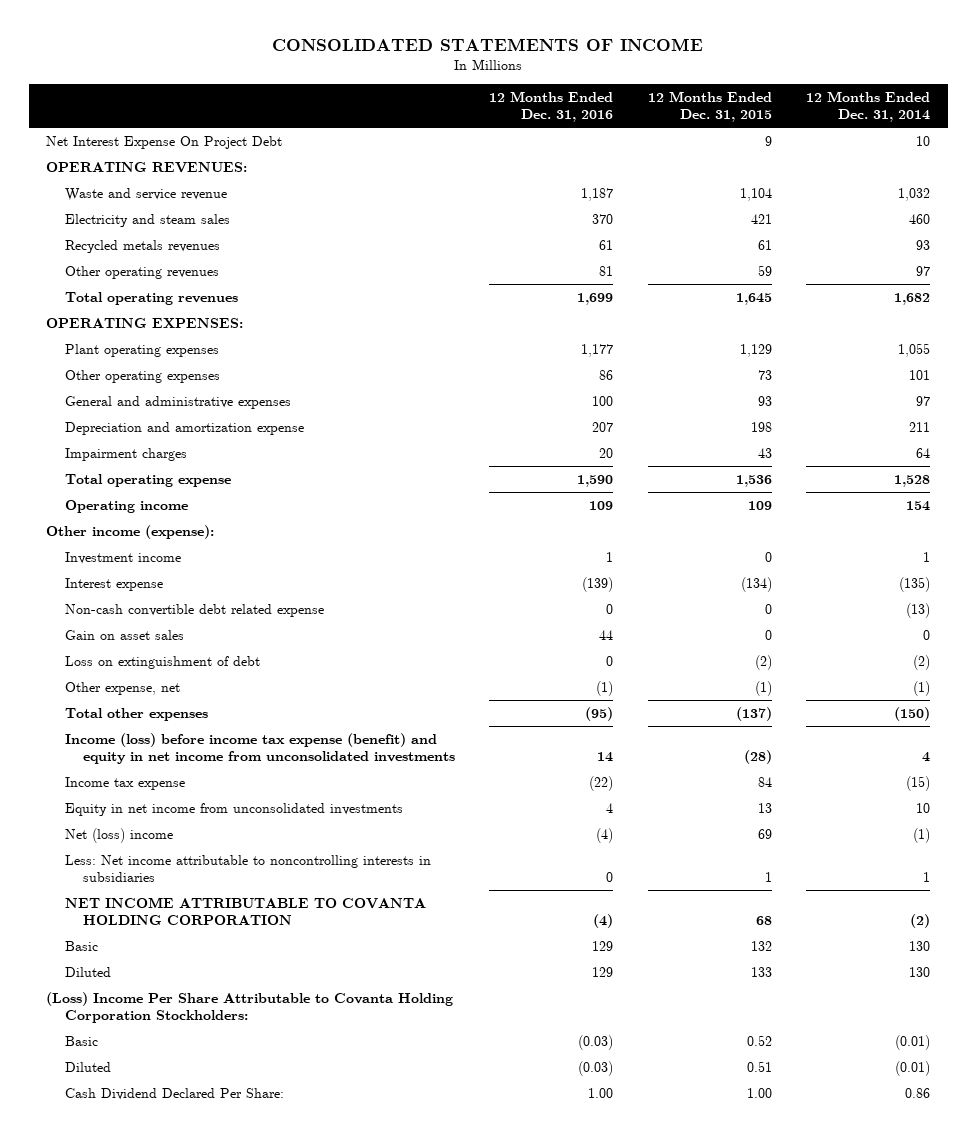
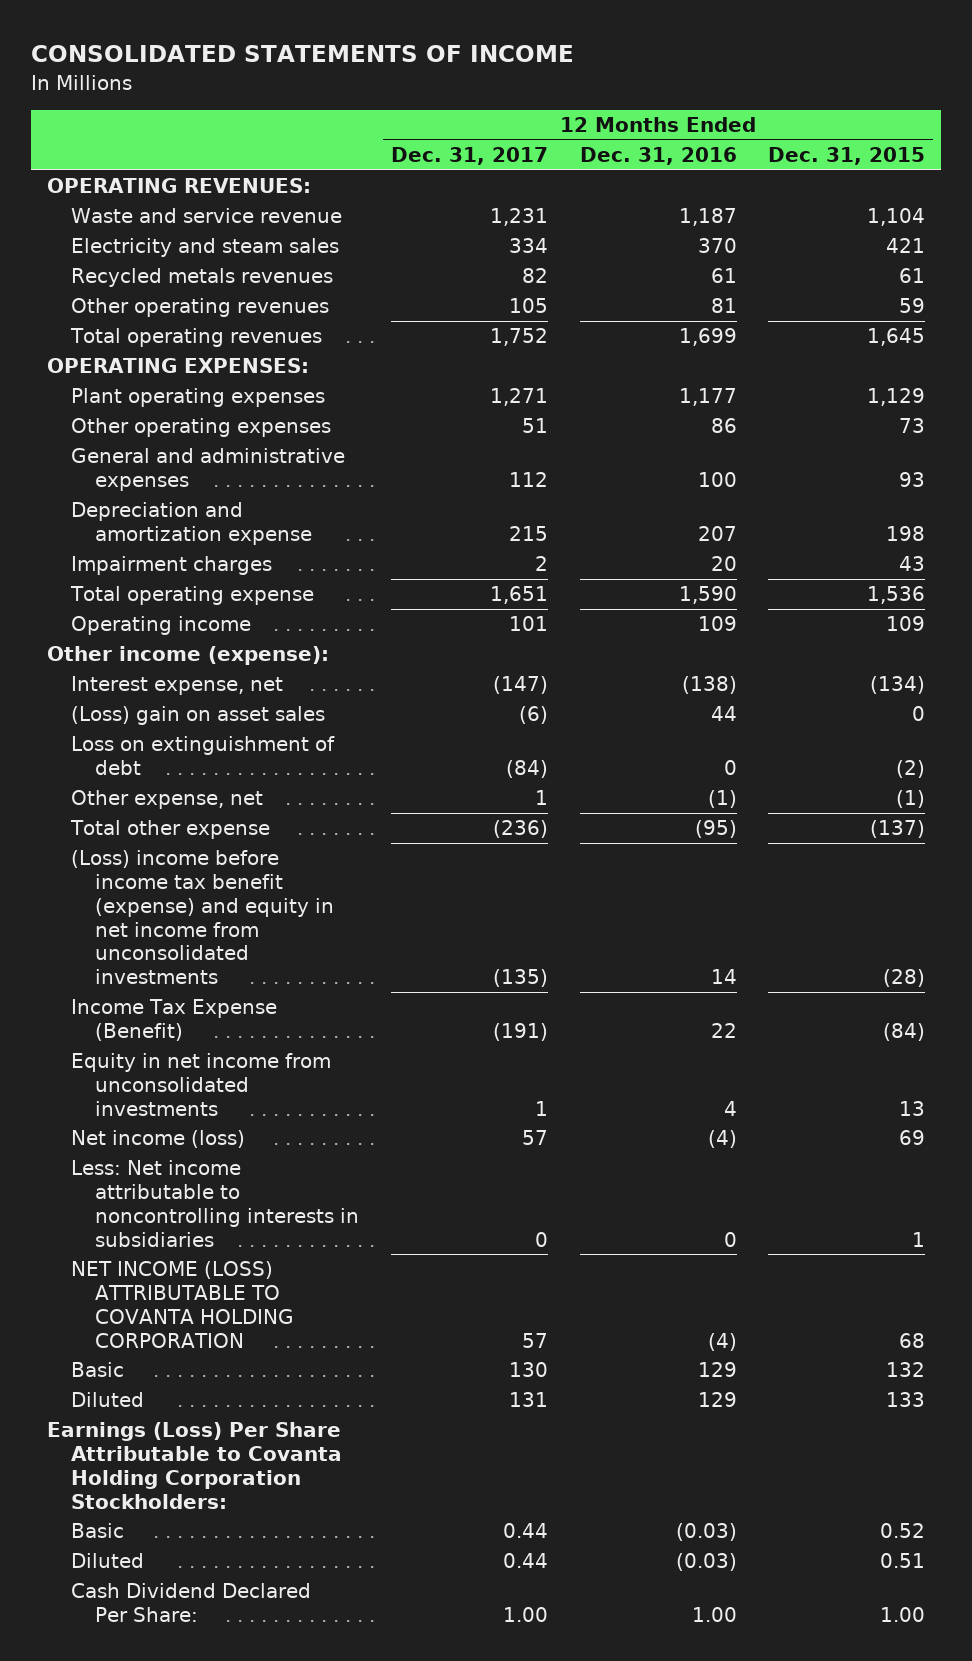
[806,91,931,123] 12 Months Ended Dec. 31, 2014 -> none
none -> [391,147,549,166] Dec. 31, 2017
[46,135,283,149] Net Interest Expense On Project Debt -> none
[64,551,181,564] Investment income -> none
[64,603,324,617] Non-cash convertible debt related expense -> none
[64,577,163,591] Interest expense -> [71,676,284,696] Interest expense, net
[582,576,614,592] (139) -> [681,676,737,695] (138)
[64,629,184,640] Gain on asset sales -> [71,706,326,726] (Loss) gain on asset sales
[64,707,208,721] Total other expenses -> [70,820,271,840] Total other expense
[64,732,455,764] Income (loss) before income tax expense (benefit) and equity in net income from unconsolidated investments -> [71,850,335,984] (Loss) income before income tax benefit (expense) and equity in net income from unconsolidated investments
[64,776,185,790] Income tax expense -> [71,999,278,1042] Income Tax Expense (Benefit)
[589,775,614,791] (22) -> [710,1023,737,1039] 22
[757,776,772,787] 84 -> [883,1023,926,1042] (84)
[64,827,173,843] Net (loss) income -> [71,1130,246,1149] Net income (loss)
[64,896,426,925] NET INCOME ATTRIBUTABLE TO COVANTA HOLDING CORPORATION -> [71,1261,295,1348] NET INCOME (LOSS) ATTRIBUTABLE TO COVANTA HOLDING CORPORATION
[46,991,454,1023] (Loss) Income Per Share Attributable to Covanta Holding Corporation Stockholders: -> [46,1422,343,1509] Earnings (Loss) Per Share Attributable to Covanta Holding Corporation Stockholders:

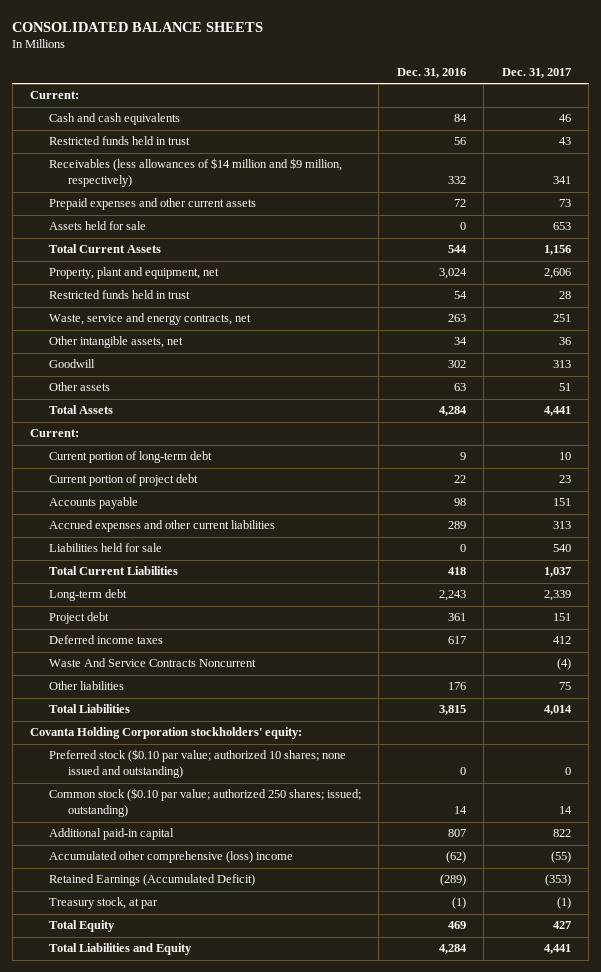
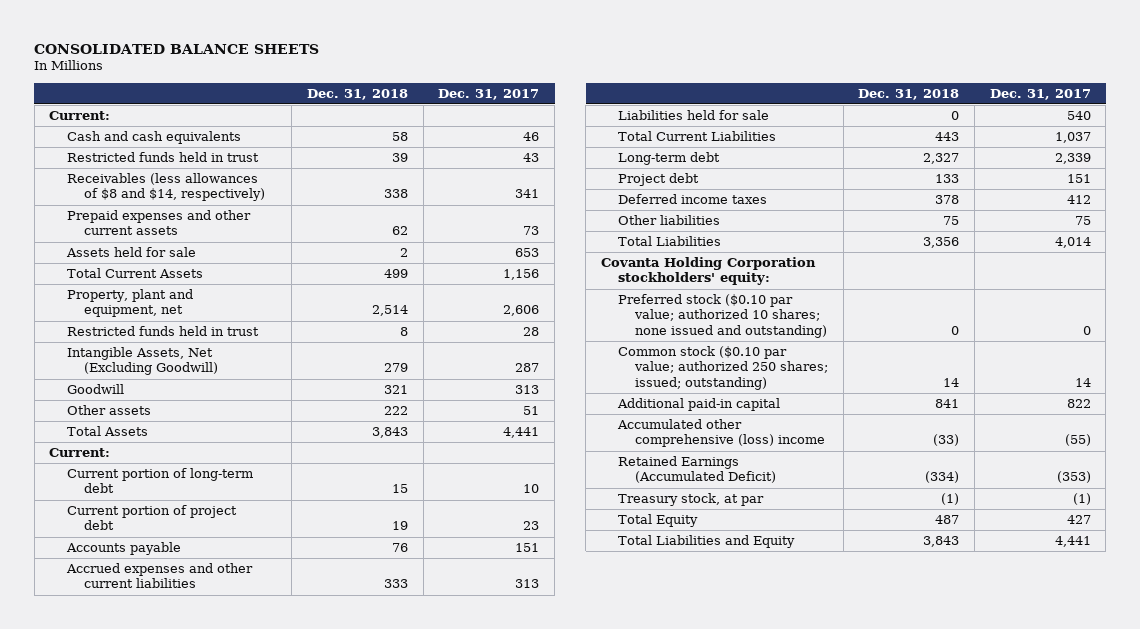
[396,68,466,79] Dec. 31, 2016 -> none
none -> [307,88,409,100] Dec. 31, 2018
[49,158,343,188] Receivables (less allowances of $14 million and $9 million, respectively) -> [66,173,265,202] Receivables (less allowances of $8 and $14, respectively)
[49,313,252,326] Waste, service and energy contracts, net -> none
[49,336,184,349] Other intangible assets, net -> [66,347,218,376] Intangible Assets, Net (Excluding Goodwill)
[558,337,571,346] 36 -> [515,363,540,373] 287
[49,658,257,668] Waste And Service Contracts Noncurrent -> none

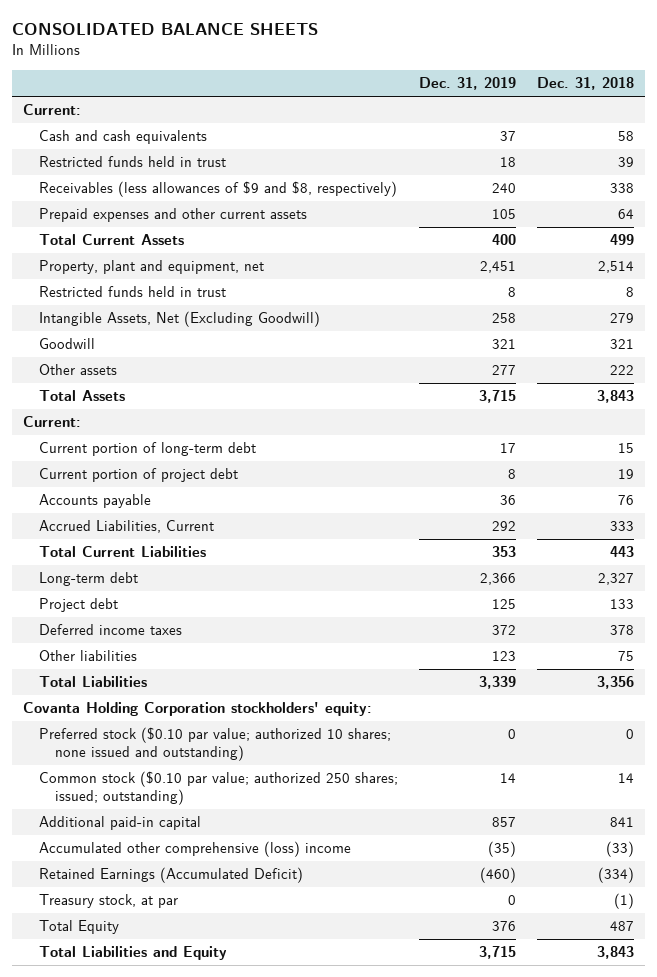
[438,88,540,100] Dec. 31, 2017 -> none
none -> [419,77,517,91] Dec. 31, 2019
[65,247,196,258] Assets held for sale -> none
[66,173,265,202] Receivables (less allowances of $8 and $14, respectively) -> [39,181,398,198] Receivables (less allowances of $9 and $8, respectively)
[392,226,409,236] 62 -> [618,209,635,220] 64
[617,110,769,121] Liabilities held for sale -> none
[65,563,253,589] Accrued expenses and other current liabilities -> [39,520,215,534] Accrued Liabilities, Current

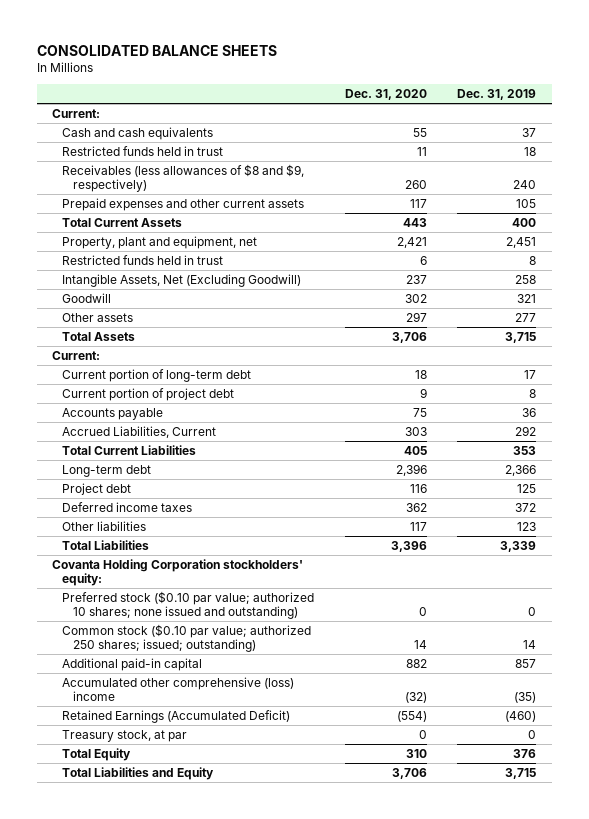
[537,77,635,91] Dec. 31, 2018 -> none
none -> [344,88,427,100] Dec. 31, 2020
[39,181,398,198] Receivables (less allowances of $9 and $8, respectively) -> [62,164,305,192] Receivables (less allowances of $8 and $9, respectively)

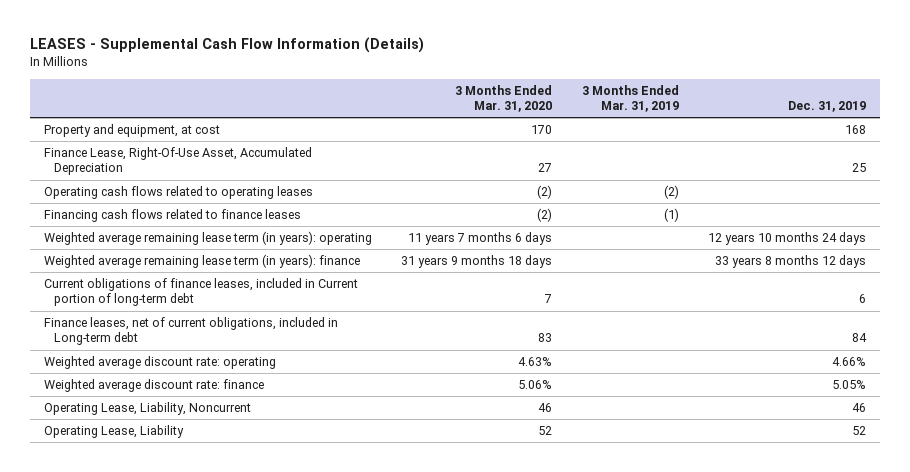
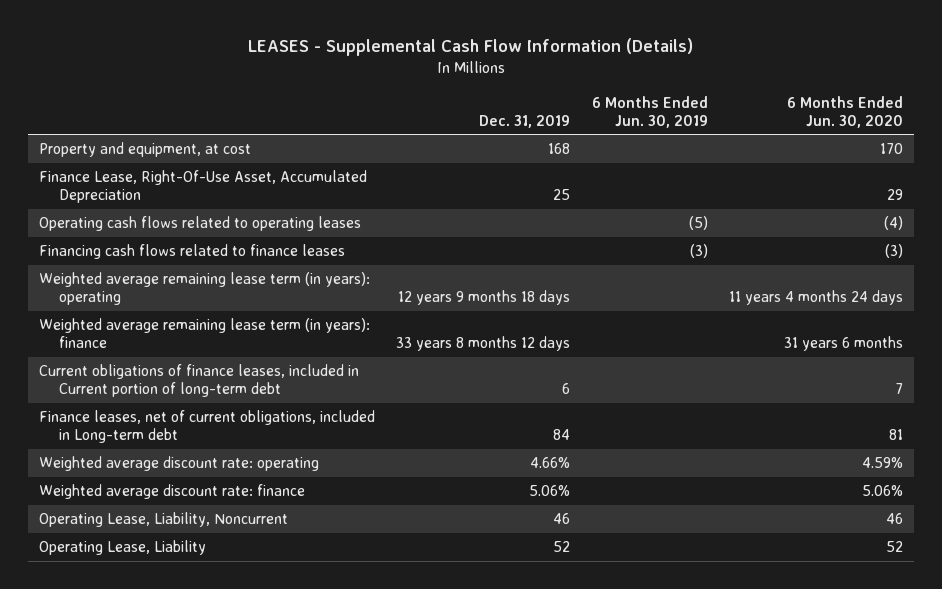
[455,84,553,113] 3 Months Ended Mar. 31, 2020 -> none
[581,84,679,113] 3 Months Ended Mar. 31, 2019 -> none
none -> [591,95,708,128] 6 Months Ended Jun. 30, 2019
none -> [786,95,903,128] 6 Months Ended Jun. 30, 2020
[707,232,866,246] 12 years 10 months 24 days -> [398,290,571,306] 12 years 9 months 18 days
[831,380,866,390] 5.05% -> [529,485,571,497] 5.06%

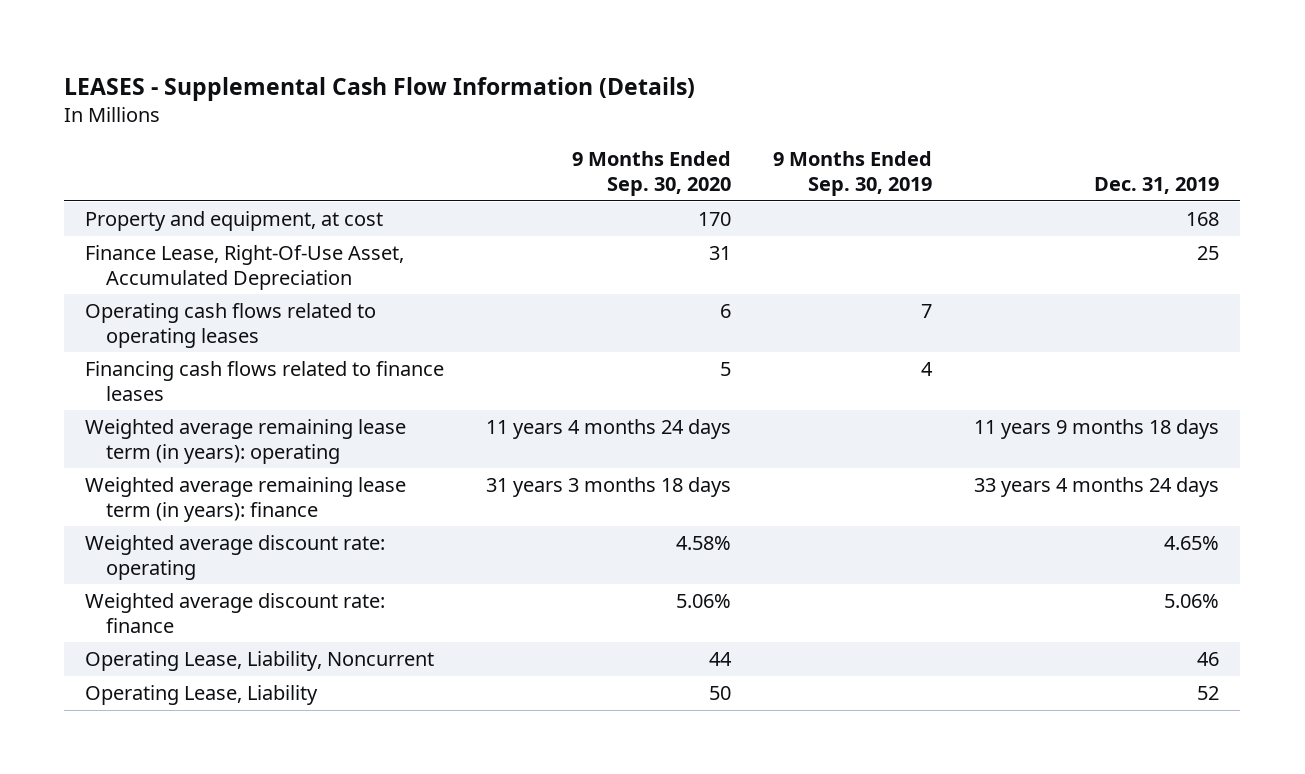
[591,95,708,128] 6 Months Ended Jun. 30, 2019 -> none
[786,95,903,128] 6 Months Ended Jun. 30, 2020 -> none
none -> [572,151,732,196] 9 Months Ended Sep. 30, 2020
none -> [773,151,933,196] 9 Months Ended Sep. 30, 2019
[39,364,360,398] Current obligations of finance leases, included in Current portion of long-term debt -> none
[39,410,376,444] Finance leases, net of current obligations, included in Long-term debt -> none
[398,290,571,306] 12 years 9 months 18 days -> [974,418,1220,439] 11 years 9 months 18 days
[396,336,571,352] 33 years 8 months 12 days -> [974,476,1220,497] 33 years 4 months 24 days
[530,457,571,469] 4.66% -> [1164,535,1220,550] 4.65%

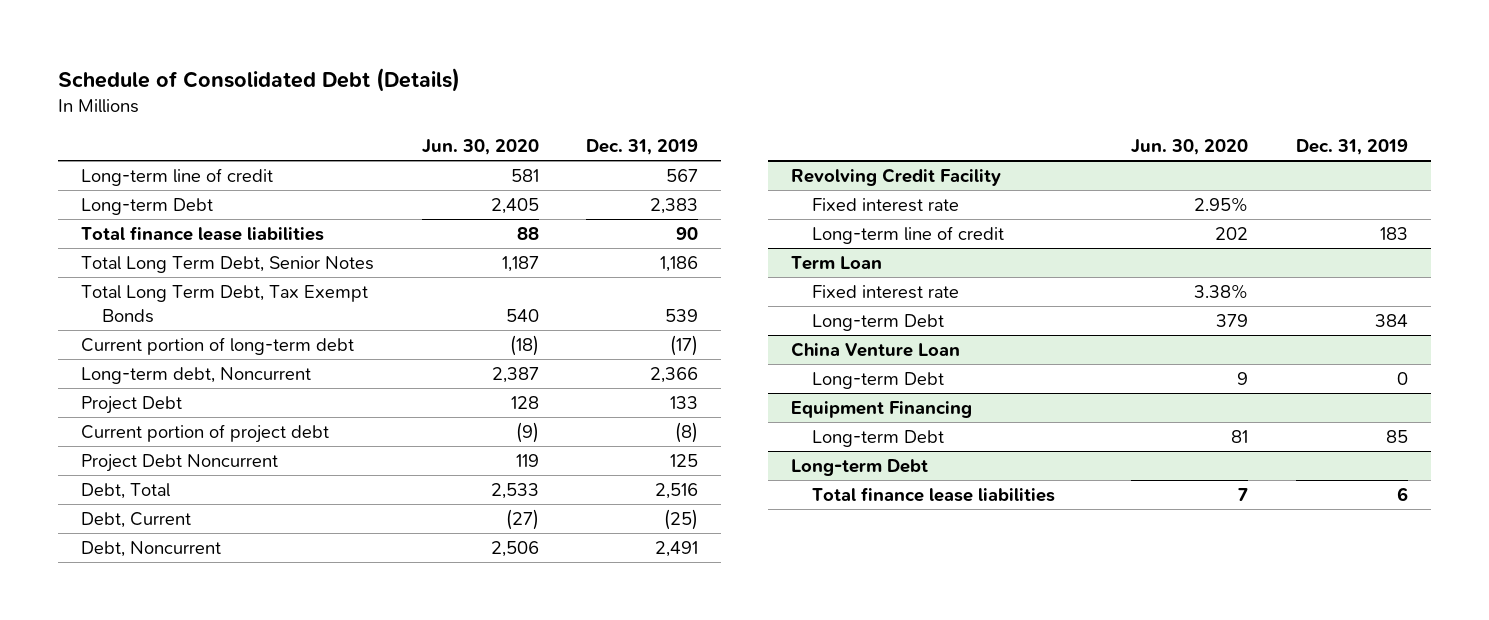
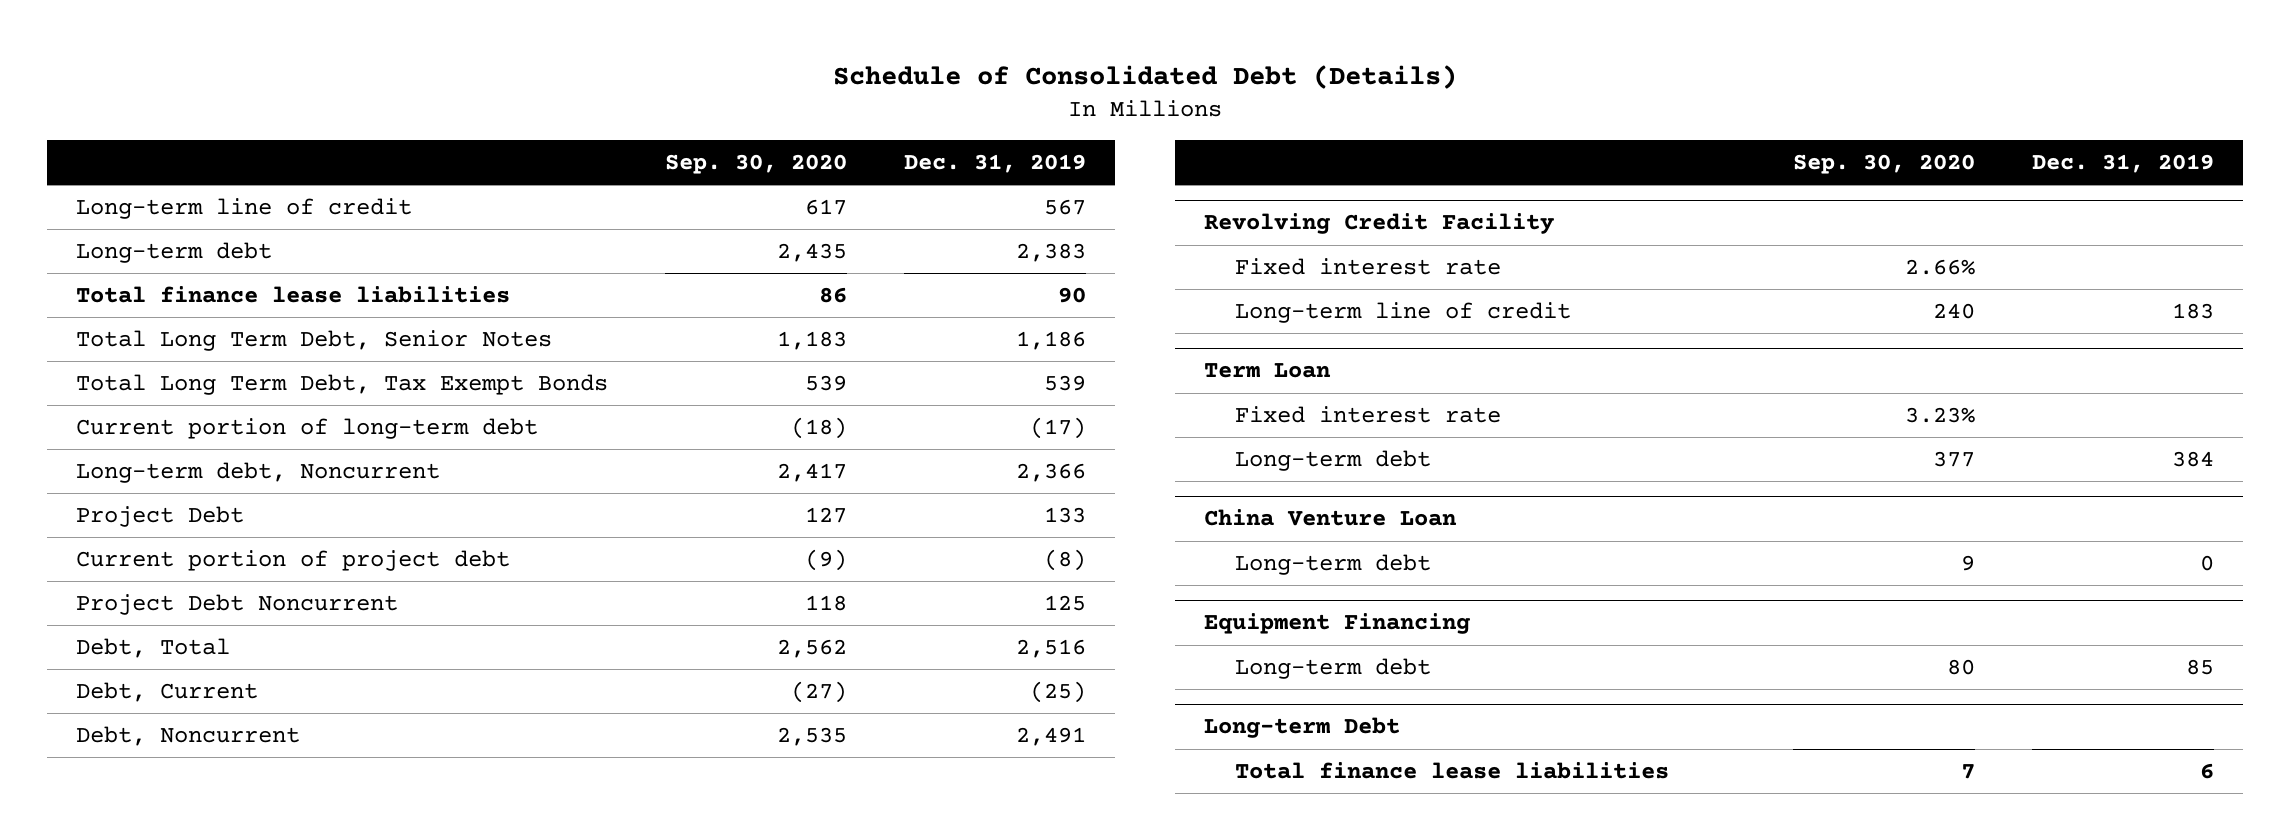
[421,139,539,156] Jun. 30, 2020 -> none
none -> [664,154,847,175] Sep. 30, 2020
[81,198,214,216] Long-term Debt -> [75,241,272,263] Long-term debt
[812,314,945,332] Long-term Debt -> [1235,449,1432,471] Long-term debt
[812,372,945,390] Long-term Debt -> [1235,553,1432,575] Long-term debt
[812,430,945,448] Long-term Debt -> [1235,657,1432,679] Long-term debt

